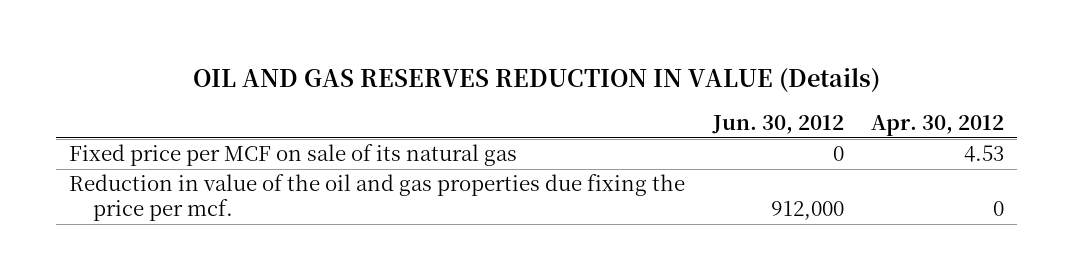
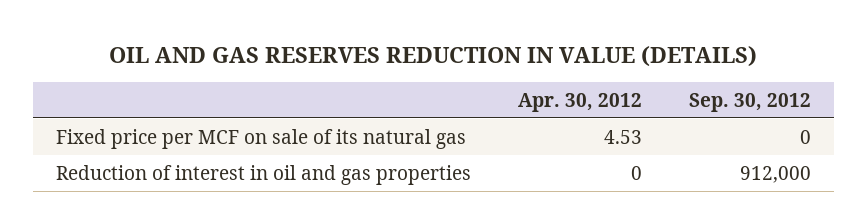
[192,67,880,93] OIL AND GAS RESERVES REDUCTION IN VALUE (Details) -> [109,45,758,67] OIL AND GAS RESERVES REDUCTION IN VALUE (DETAILS)
[711,115,844,135] Jun. 30, 2012 -> none
none -> [688,92,811,112] Sep. 30, 2012
[69,174,686,222] Reduction in value of the oil and gas properties due fixing the price per mcf. -> [56,164,472,185] Reduction of interest in oil and gas properties

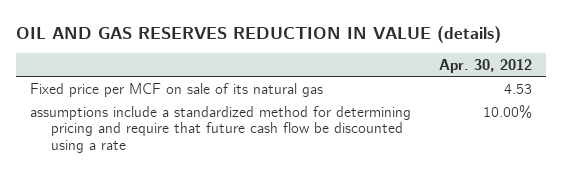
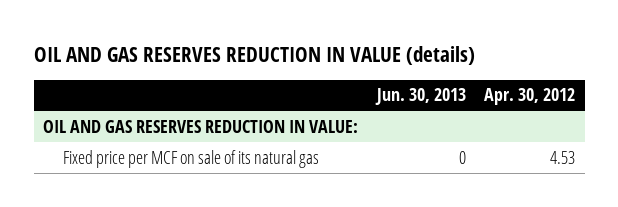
none -> [374,88,466,106] Jun. 30, 2013
none -> [42,119,358,133] OIL AND GAS RESERVES REDUCTION IN VALUE:
[29,105,411,154] assumptions include a standardized method for determining pricing and require that future cash flow be discounted using a rate -> none

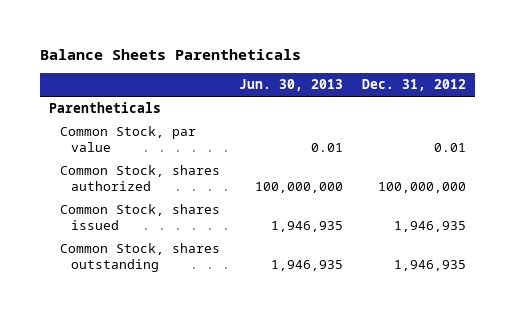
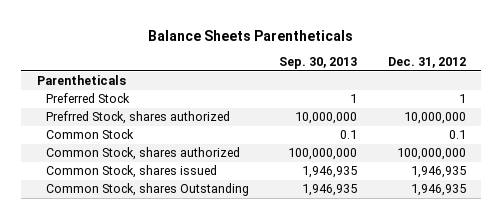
[239,79,344,92] Jun. 30, 2013 -> none
none -> [279,57,358,70] Sep. 30, 2013
none -> [45,93,130,104] Preferred Stock
none -> [45,111,230,125] Prefrred Stock, shares authorized
[60,126,197,152] Common Stock, par value -> [45,129,134,140] Common Stock
[433,142,466,152] 0.01 -> [449,130,467,140] 0.1
[60,243,221,272] Common Stock, shares outstanding -> [45,183,249,197] Common Stock, shares Outstanding

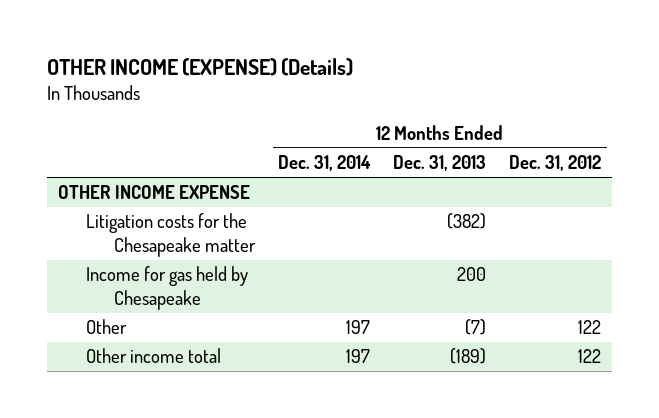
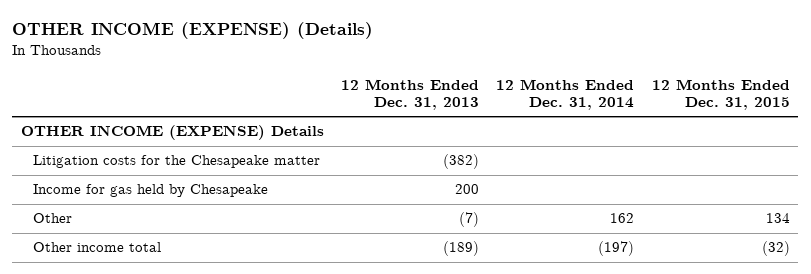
[508,155,601,172] Dec. 31, 2012 -> none
none -> [651,78,790,111] 12 Months Ended Dec. 31, 2015
[58,185,251,200] OTHER INCOME EXPENSE -> [20,125,324,141] OTHER INCOME (EXPENSE) Details
[346,320,371,335] 197 -> [610,213,635,224] 162
[346,349,371,364] 197 -> [598,241,635,257] (197)

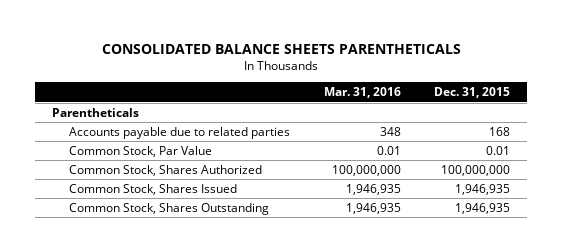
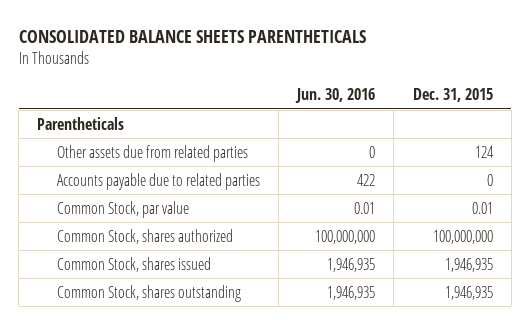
[323,87,401,99] Mar. 31, 2016 -> none
none -> [295,87,376,103] Jun. 30, 2016
none -> [57,144,249,162] Other assets due from related parties
[489,127,511,137] 168 -> [486,173,493,186] 0
[69,146,213,158] Common Stock, Par Value -> [57,200,190,218] Common Stock, par value
[69,165,263,177] Common Stock, Shares Authorized -> [57,228,234,244] Common Stock, shares authorized
[69,184,238,196] Common Stock, Shares Issued -> [57,256,212,272] Common Stock, shares issued
[69,203,270,216] Common Stock, Shares Outstanding -> [57,284,242,302] Common Stock, shares outstanding

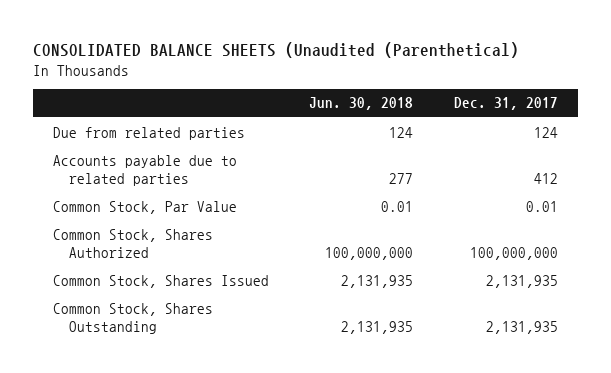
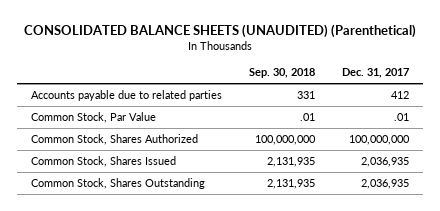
[32,42,519,59] CONSOLIDATED BALANCE SHEETS (Unaudited (Parenthetical) -> [24,23,417,38] CONSOLIDATED BALANCE SHEETS (UNAUDITED) (Parenthetical)
[309,97,414,111] Jun. 30, 2018 -> none
none -> [249,68,316,79] Sep. 30, 2018
[52,126,245,140] Due from related parties -> none
[526,200,559,212] 0.01 -> [394,113,410,122] .01
[486,274,559,288] 2,131,935 -> [361,157,410,168] 2,036,935
[486,320,559,334] 2,131,935 -> [361,179,410,190] 2,036,935

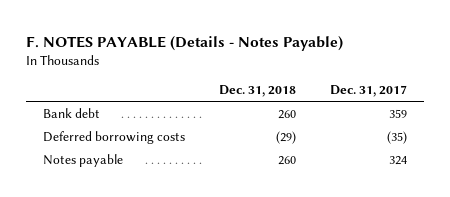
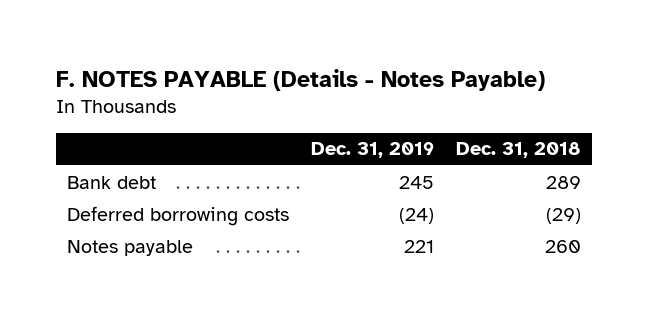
[329,85,407,98] Dec. 31, 2017 -> none
none -> [311,142,435,159] Dec. 31, 2019
[277,109,296,119] 260 -> [546,175,582,189] 289

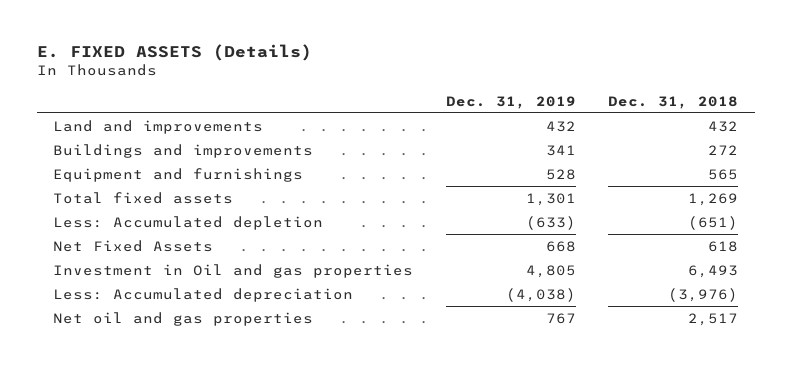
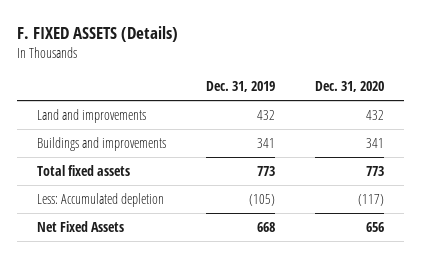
[36,44,312,62] E. FIXED ASSETS (Details) -> [16,25,178,42] F. FIXED ASSETS (Details)
[608,95,739,109] Dec. 31, 2018 -> none
none -> [315,81,385,93] Dec. 31, 2020
[52,167,303,182] Equipment and furnishings -> none
[525,192,576,206] 1,301 -> [256,165,275,176] 773
[525,215,576,230] (633) -> [248,193,275,206] (105)
[52,263,413,278] Investment in Oil and gas properties -> none
[52,287,353,302] Less: Accumulated depreciation -> none
[52,311,313,326] Net oil and gas properties -> none

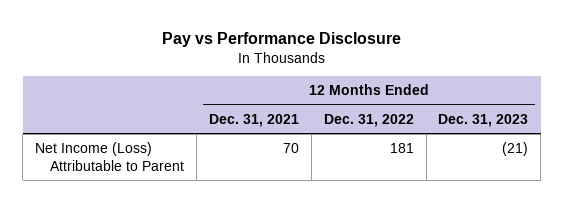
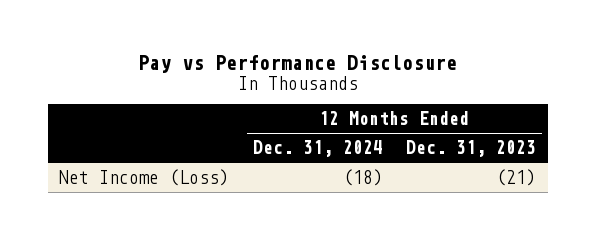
[209,113,300,127] Dec. 31, 2021 -> none
[323,113,414,127] Dec. 31, 2022 -> none
none -> [252,140,383,158] Dec. 31, 2024
[34,141,185,171] Net Income (Loss) Attributable to Parent -> [59,169,230,187] Net Income (Loss)

